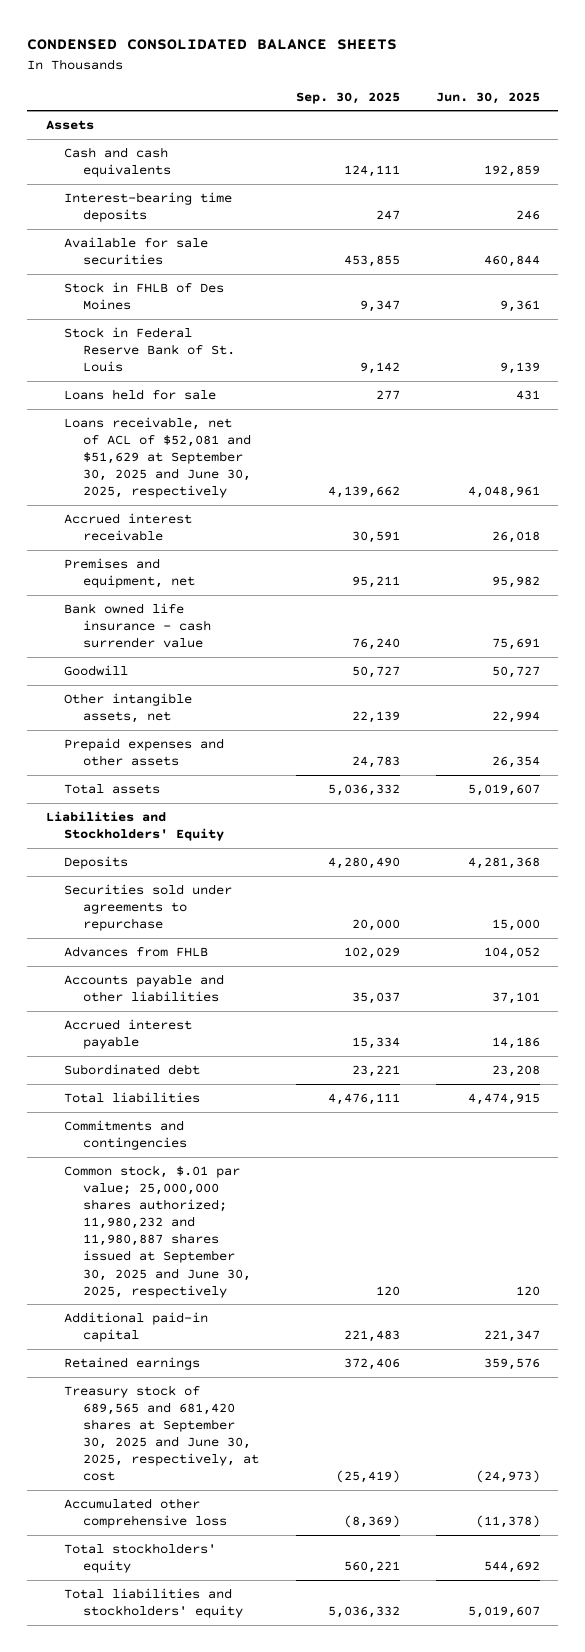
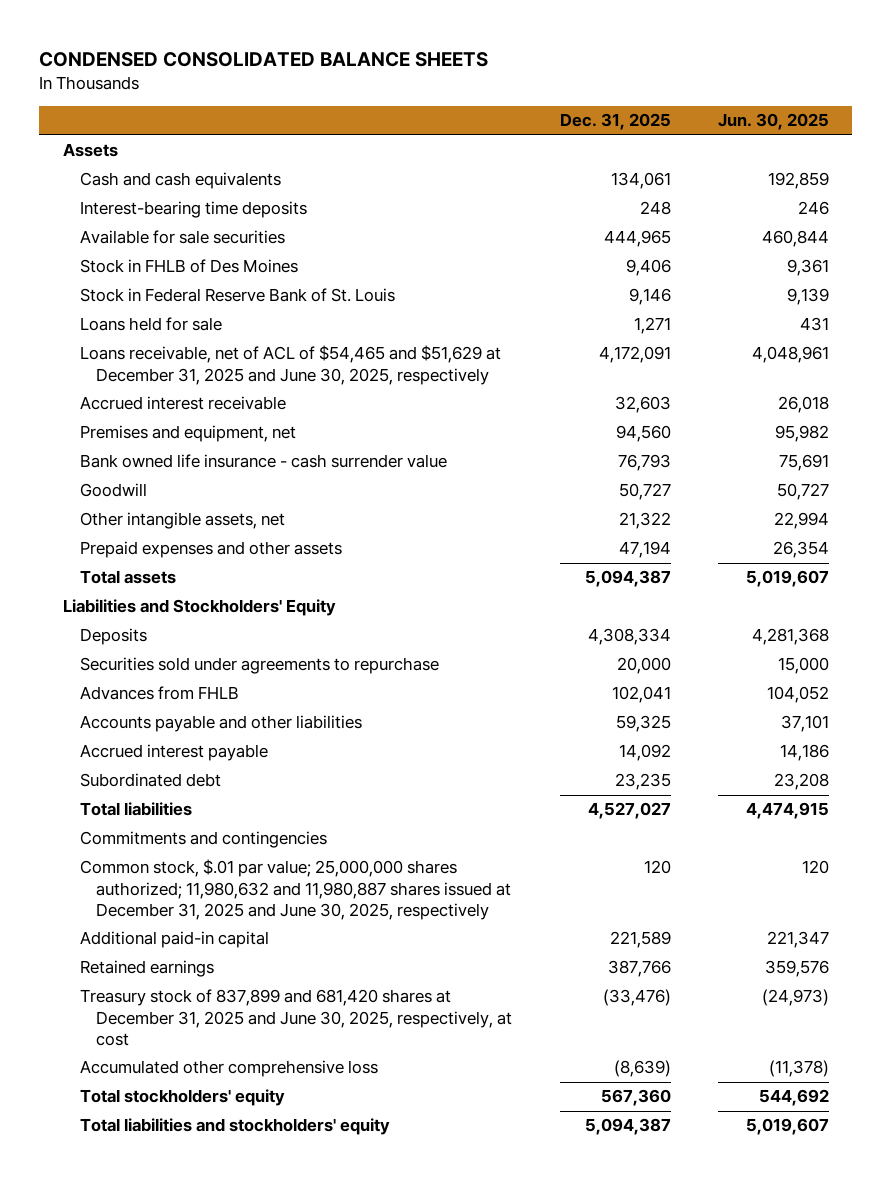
[295,91,400,104] Sep. 30, 2025 -> none
none -> [559,113,671,131] Dec. 31, 2025
[64,416,252,499] Loans receivable, net of ACL of $52,081 and $51,629 at September 30, 2025 and June 30, 2025, respectively -> [79,345,501,385] Loans receivable, net of ACL of $54,465 and $51,629 at December 31, 2025 and June 30, 2025, respectively
[64,1164,252,1298] Common stock, $.01 par value; 25,000,000 shares authorized; 11,980,232 and 11,980,887 shares issued at September 30, 2025 and June 30, 2025, respectively -> [79,859,512,920] Common stock, $.01 par value; 25,000,000 shares authorized; 11,980,632 and 11,980,887 shares issued at December 31, 2025 and June 30, 2025, respectively
[64,1384,260,1482] Treasury stock of 689,565 and 681,420 shares at September 30, 2025 and June 30, 2025, respectively, at cost -> [79,989,513,1046] Treasury stock of 837,899 and 681,420 shares at December 31, 2025 and June 30, 2025, respectively, at cost

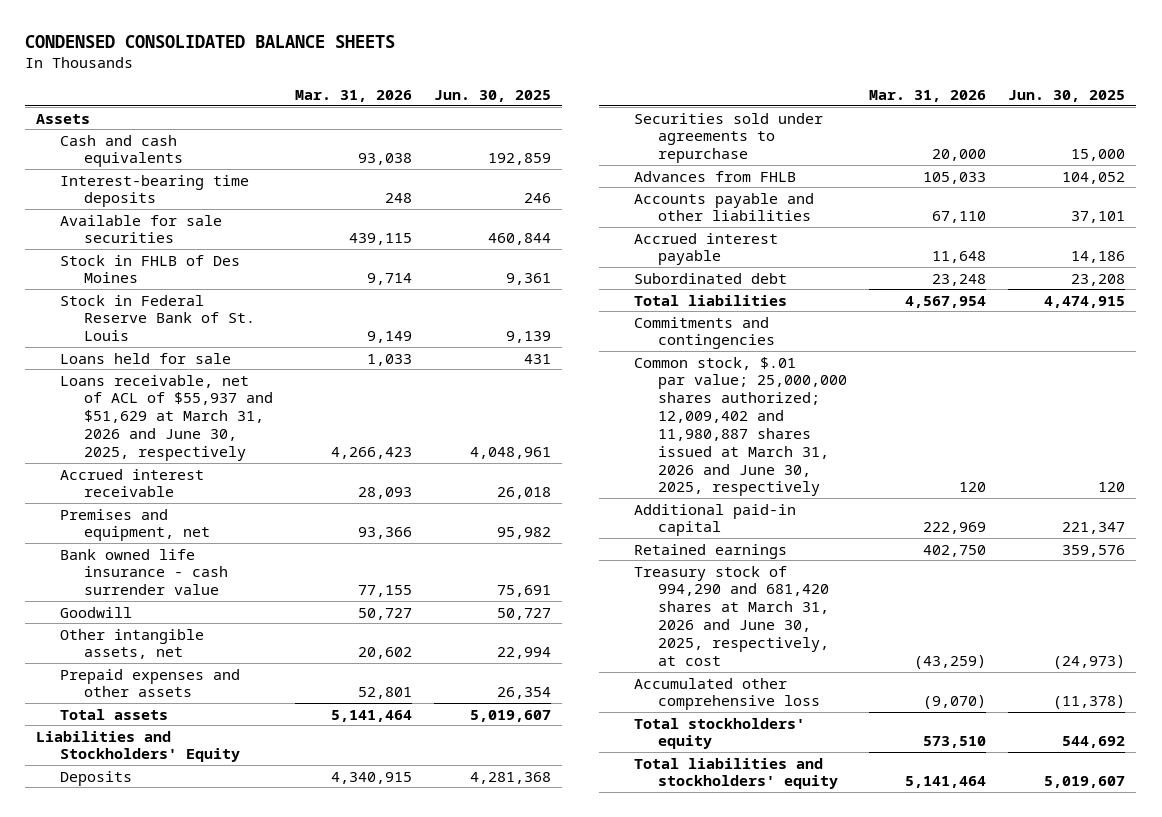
[559,113,671,131] Dec. 31, 2025 -> none
none -> [294,89,412,102] Mar. 31, 2026
[79,345,501,385] Loans receivable, net of ACL of $54,465 and $51,629 at December 31, 2025 and June 30, 2025, respectively -> [60,374,273,461] Loans receivable, net of ACL of $55,937 and $51,629 at March 31, 2026 and June 30, 2025, respectively
[79,859,512,920] Common stock, $.01 par value; 25,000,000 shares authorized; 11,980,632 and 11,980,887 shares issued at December 31, 2025 and June 30, 2025, respectively -> [634,356,847,497] Common stock, $.01 par value; 25,000,000 shares authorized; 12,009,402 and 11,980,887 shares issued at March 31, 2026 and June 30, 2025, respectively
[79,989,513,1046] Treasury stock of 837,899 and 681,420 shares at December 31, 2025 and June 30, 2025, respectively, at cost -> [634,565,829,666] Treasury stock of 994,290 and 681,420 shares at March 31, 2026 and June 30, 2025, respectively, at cost

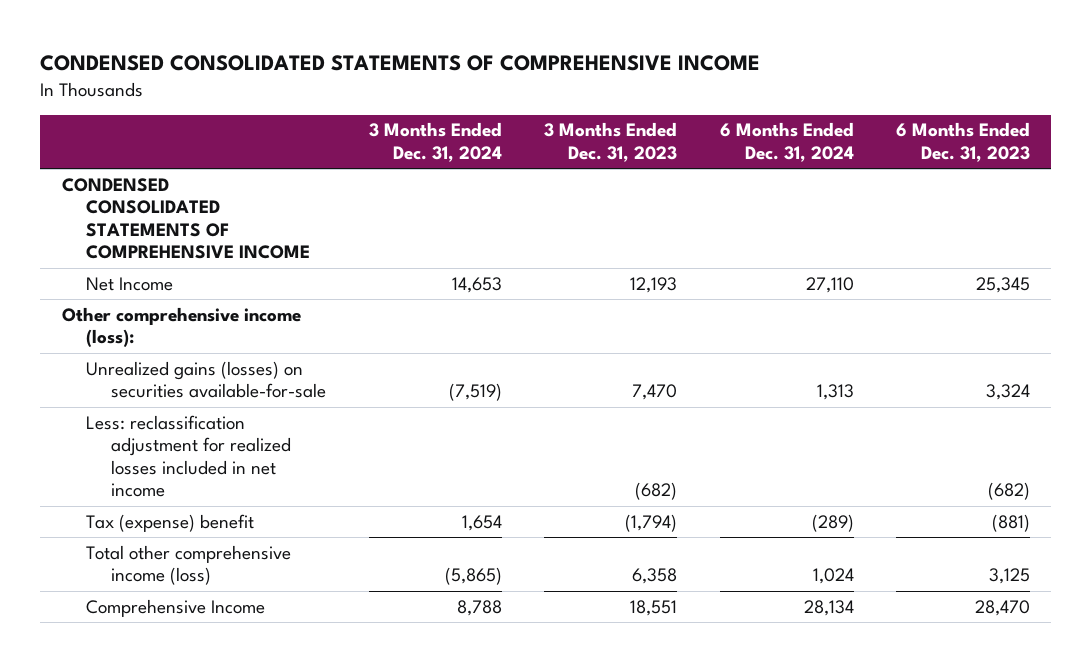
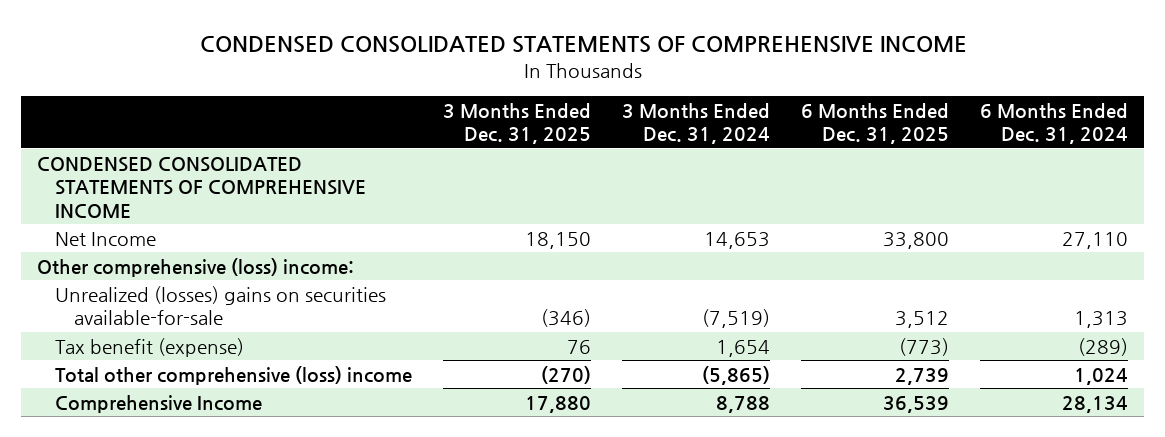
[544,122,678,162] 3 Months Ended Dec. 31, 2023 -> none
[896,122,1031,162] 6 Months Ended Dec. 31, 2023 -> none
none -> [443,102,592,145] 3 Months Ended Dec. 31, 2025
none -> [801,102,950,145] 6 Months Ended Dec. 31, 2025
[86,414,292,498] Less: reclassification adjustment for realized losses included in net income -> none
[61,306,301,348] Other comprehensive income (loss): -> [36,257,354,277] Other comprehensive (loss) income:
[86,360,327,399] Unrealized gains (losses) on securities available-for-sale -> [55,285,387,326] Unrealized (losses) gains on securities available-for-sale
[86,513,255,532] Tax (expense) benefit -> [55,337,245,357] Tax benefit (expense)
[86,544,292,586] Total other comprehensive income (loss) -> [55,365,413,385] Total other comprehensive (loss) income

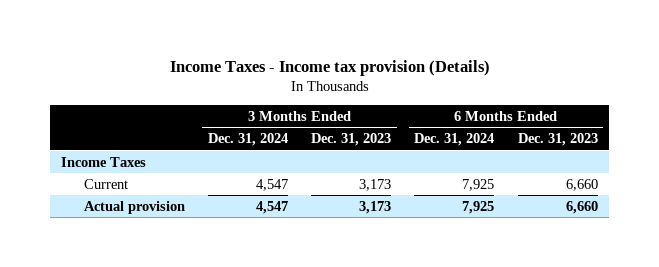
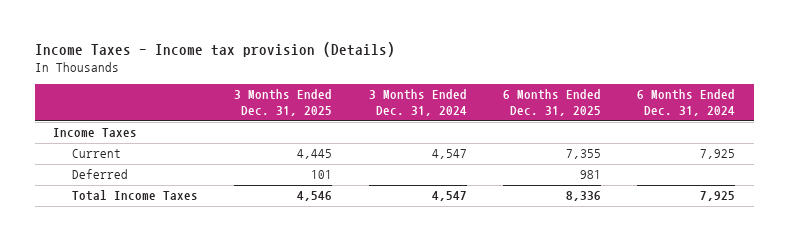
[311,133,392,147] Dec. 31, 2023 -> none
[517,133,598,147] Dec. 31, 2023 -> none
none -> [234,89,333,117] 3 Months Ended Dec. 31, 2025
none -> [502,89,601,117] 6 Months Ended Dec. 31, 2025
none -> [71,169,128,180] Deferred
[83,200,185,214] Actual provision -> [71,190,198,202] Total Income Taxes

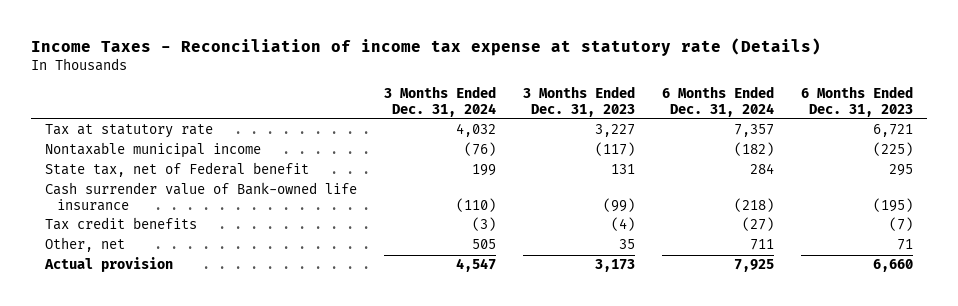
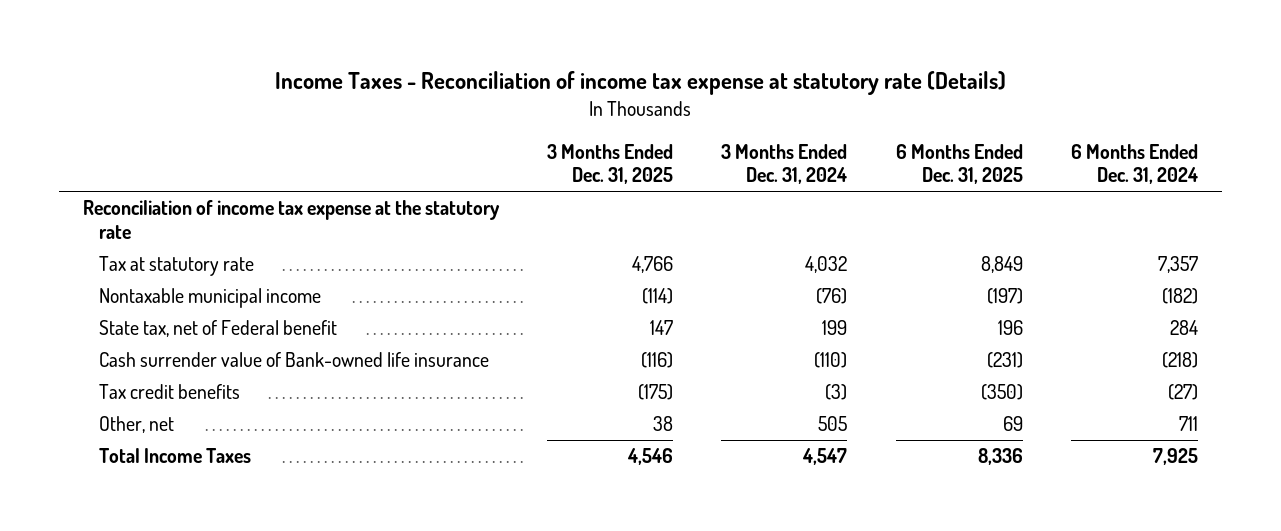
[523,85,636,117] 3 Months Ended Dec. 31, 2023 -> none
[801,85,914,117] 6 Months Ended Dec. 31, 2023 -> none
none -> [547,143,674,185] 3 Months Ended Dec. 31, 2025
none -> [895,143,1023,185] 6 Months Ended Dec. 31, 2025
none -> [83,200,501,239] Reconciliation of income tax expense at the statutory rate
[43,257,173,273] Actual provision -> [98,448,251,464] Total Income Taxes

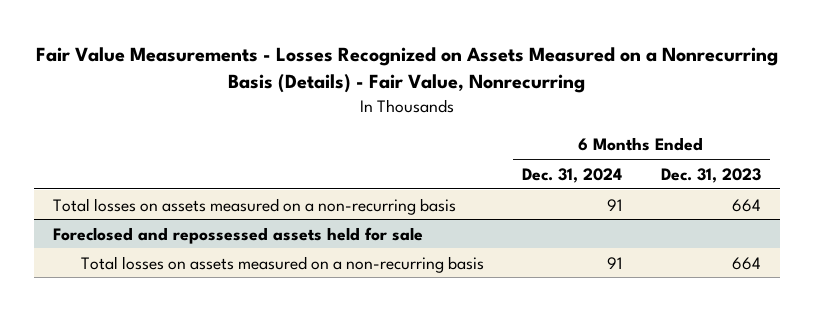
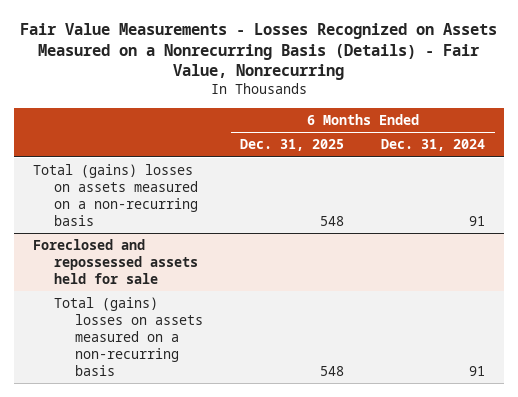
[660,167,761,183] Dec. 31, 2023 -> none
none -> [240,139,345,152] Dec. 31, 2025
[53,197,457,215] Total losses on assets measured on a non-recurring basis -> [32,164,198,226] Total (gains) losses on assets measured on a non-recurring basis
[80,255,484,273] Total losses on assets measured on a non-recurring basis -> [53,297,203,376] Total (gains) losses on assets measured on a non-recurring basis

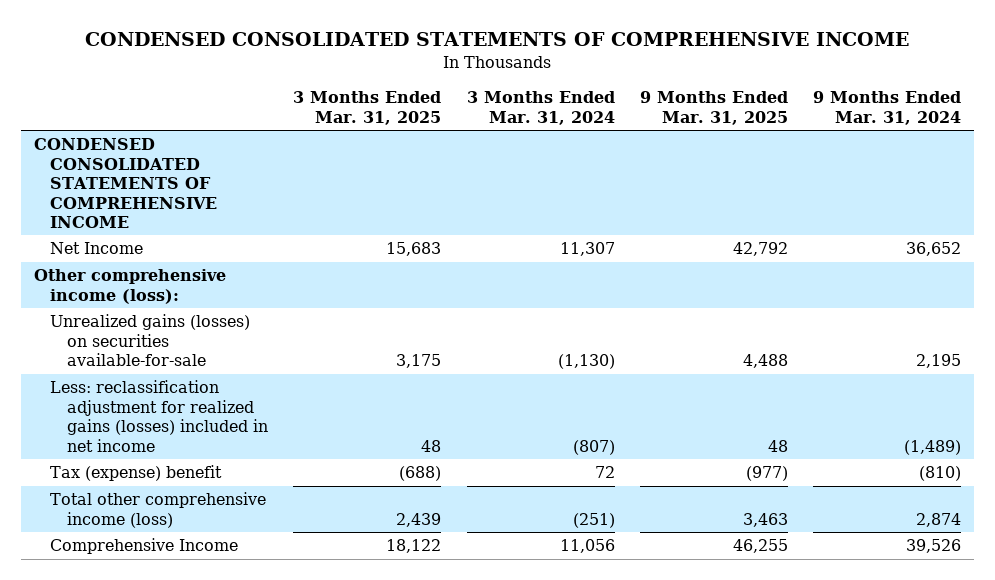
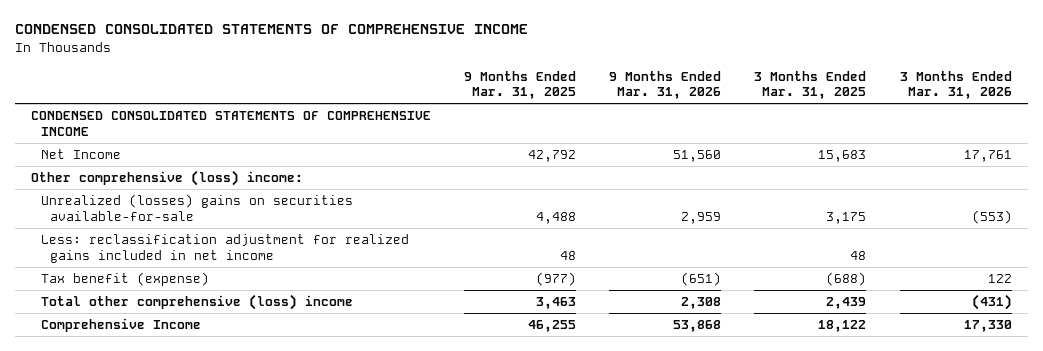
[466,91,615,125] 3 Months Ended Mar. 31, 2024 -> none
[813,91,962,125] 9 Months Ended Mar. 31, 2024 -> none
none -> [609,70,722,100] 9 Months Ended Mar. 31, 2026
none -> [899,70,1012,100] 3 Months Ended Mar. 31, 2026
[33,269,226,304] Other comprehensive income (loss): -> [31,170,304,187] Other comprehensive (loss) income:
[50,314,251,367] Unrealized gains (losses) on securities available-for-sale -> [40,194,353,221] Unrealized (losses) gains on securities available-for-sale
[50,380,269,452] Less: reclassification adjustment for realized gains (losses) included in net income -> [40,234,409,263] Less: reclassification adjustment for realized gains included in net income
[50,465,223,482] Tax (expense) benefit -> [40,272,209,287] Tax benefit (expense)
[50,492,267,528] Total other comprehensive income (loss) -> [40,294,353,311] Total other comprehensive (loss) income

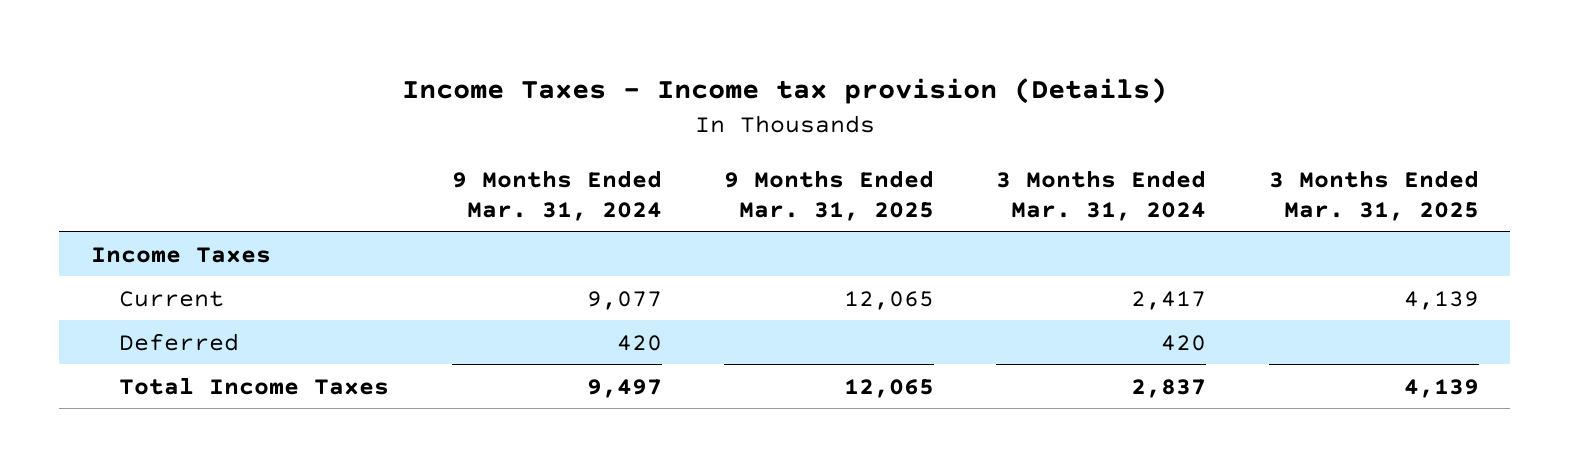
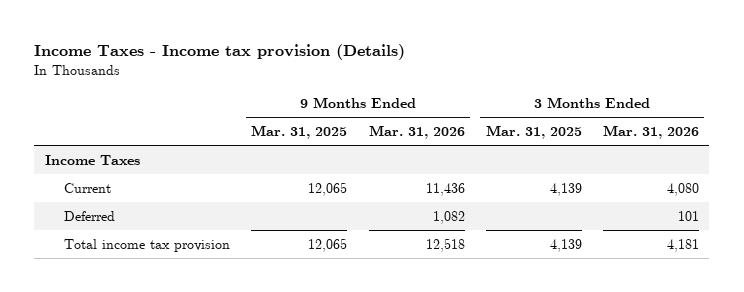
[451,169,662,221] 9 Months Ended Mar. 31, 2024 -> none
[996,169,1207,221] 3 Months Ended Mar. 31, 2024 -> none
none -> [368,125,465,140] Mar. 31, 2026
none -> [602,125,699,140] Mar. 31, 2026
[119,376,390,395] Total Income Taxes -> [64,238,231,252] Total income tax provision

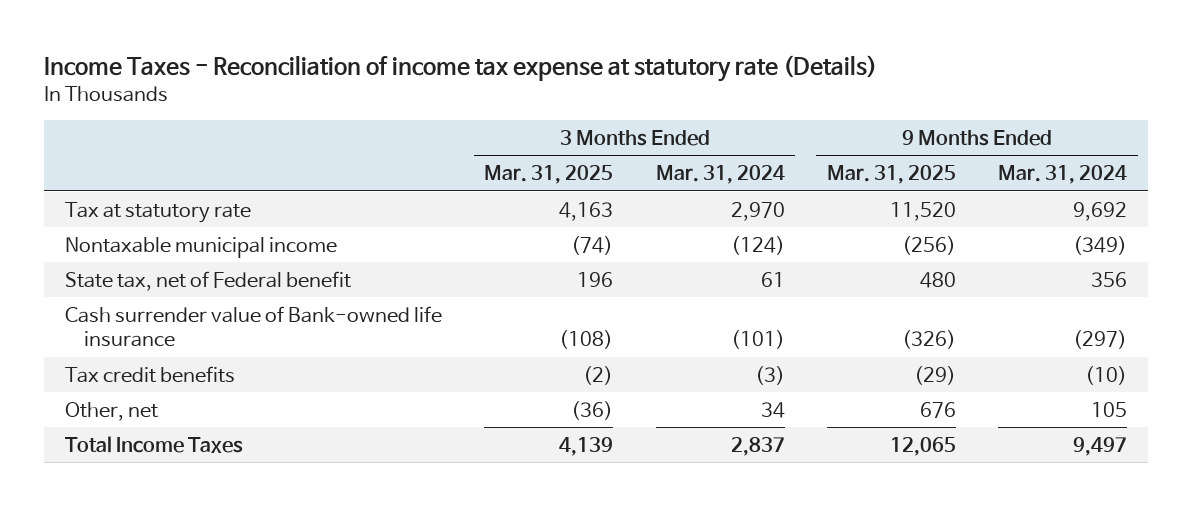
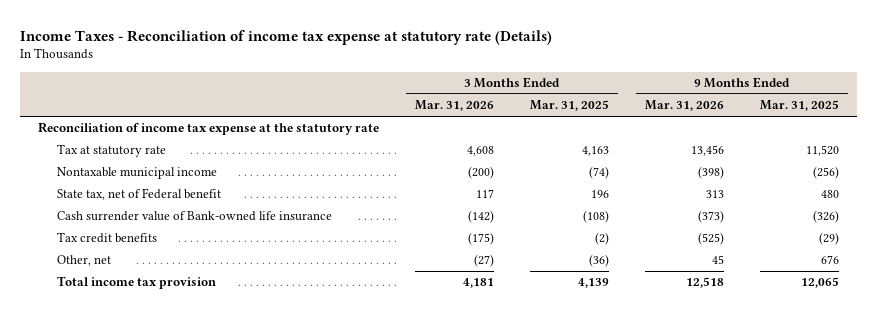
[655,165,785,185] Mar. 31, 2024 -> none
[998,165,1128,185] Mar. 31, 2024 -> none
none -> [415,100,495,112] Mar. 31, 2026
none -> [645,100,725,112] Mar. 31, 2026
none -> [38,122,380,136] Reconciliation of income tax expense at the statutory rate
[65,435,244,453] Total Income Taxes -> [56,276,216,290] Total income tax provision

